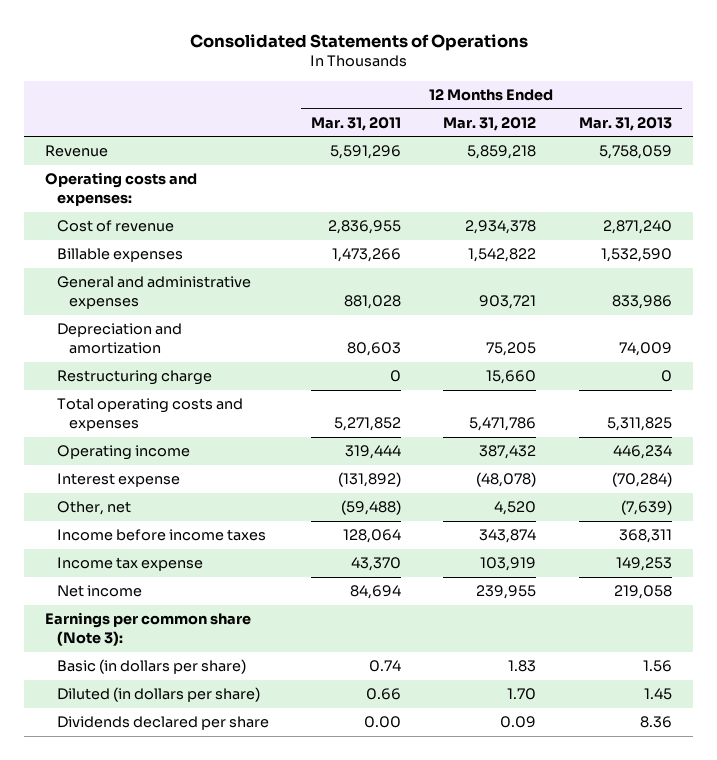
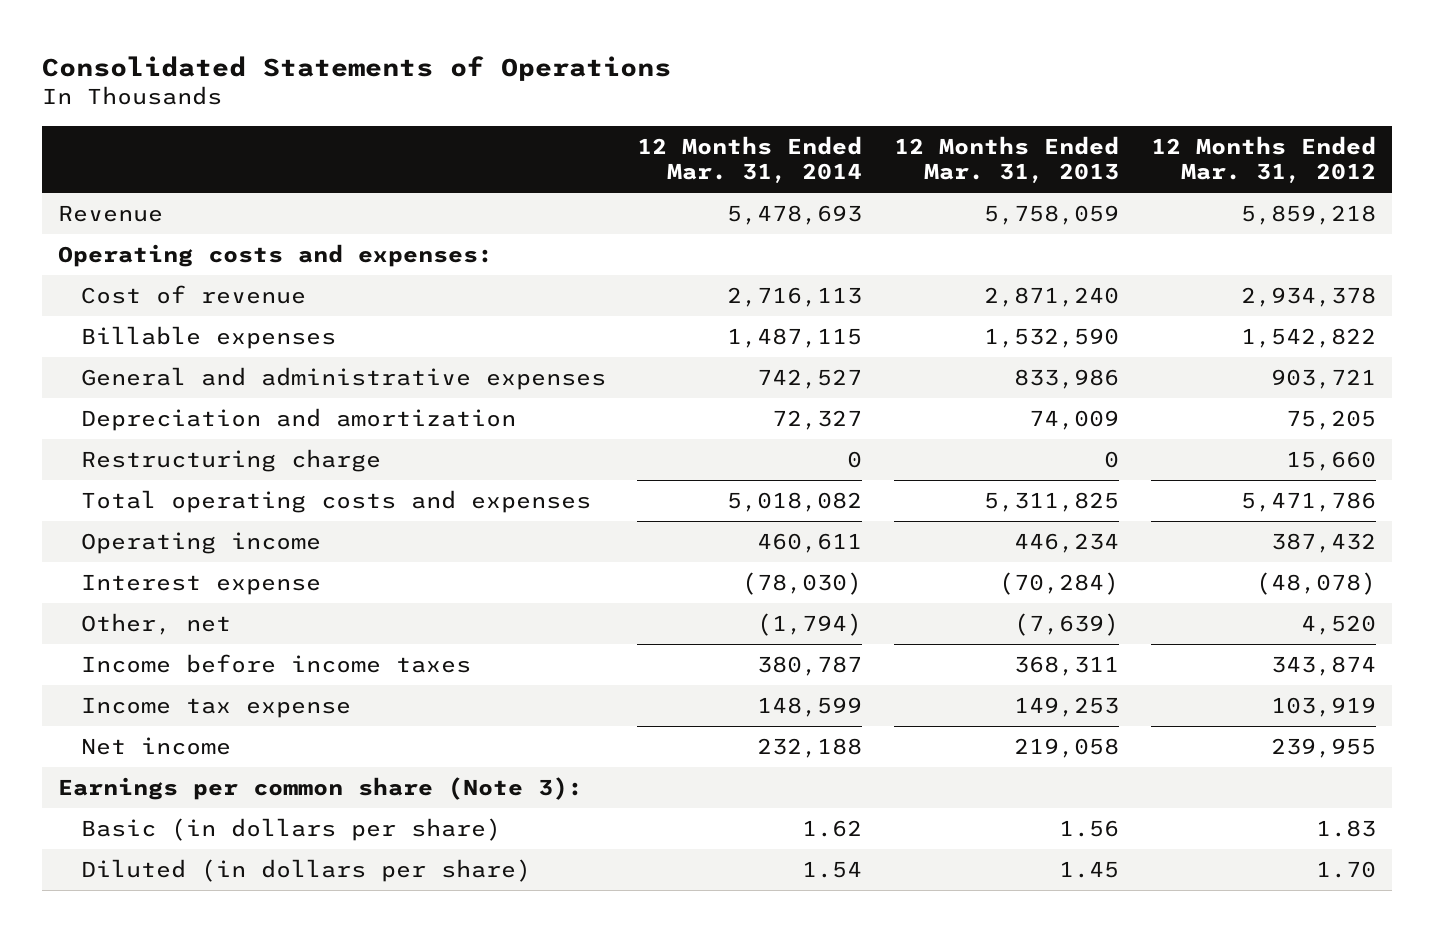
[311,116,402,131] Mar. 31, 2011 -> none
none -> [637,135,863,184] 12 Months Ended Mar. 31, 2014
[57,716,270,731] Dividends declared per share -> none

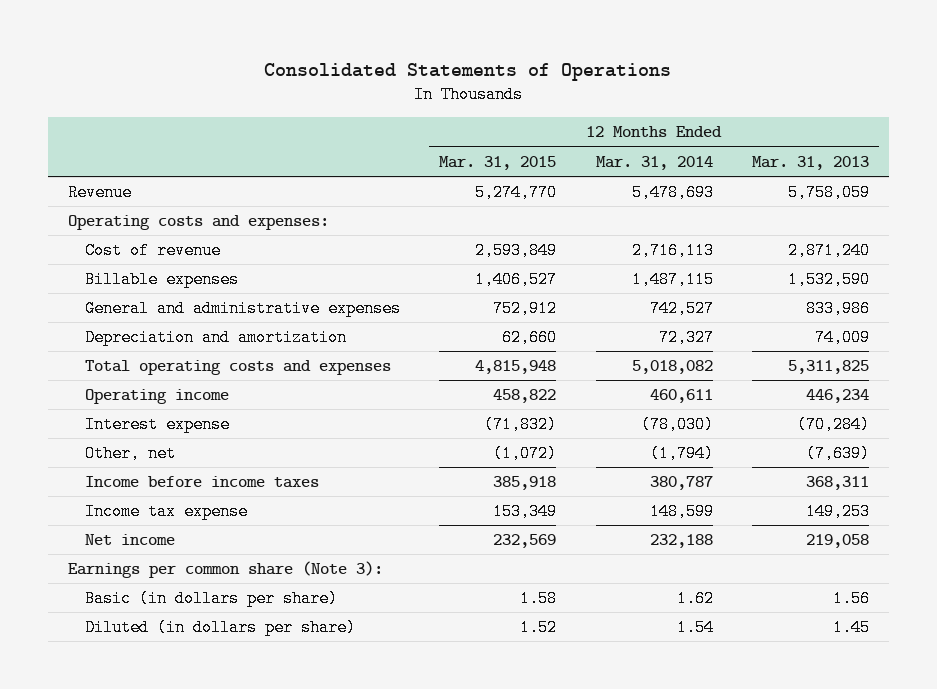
[1150,135,1376,184] 12 Months Ended Mar. 31, 2012 -> none
none -> [439,155,557,170] Mar. 31, 2015
[80,449,381,473] Restructuring charge -> none

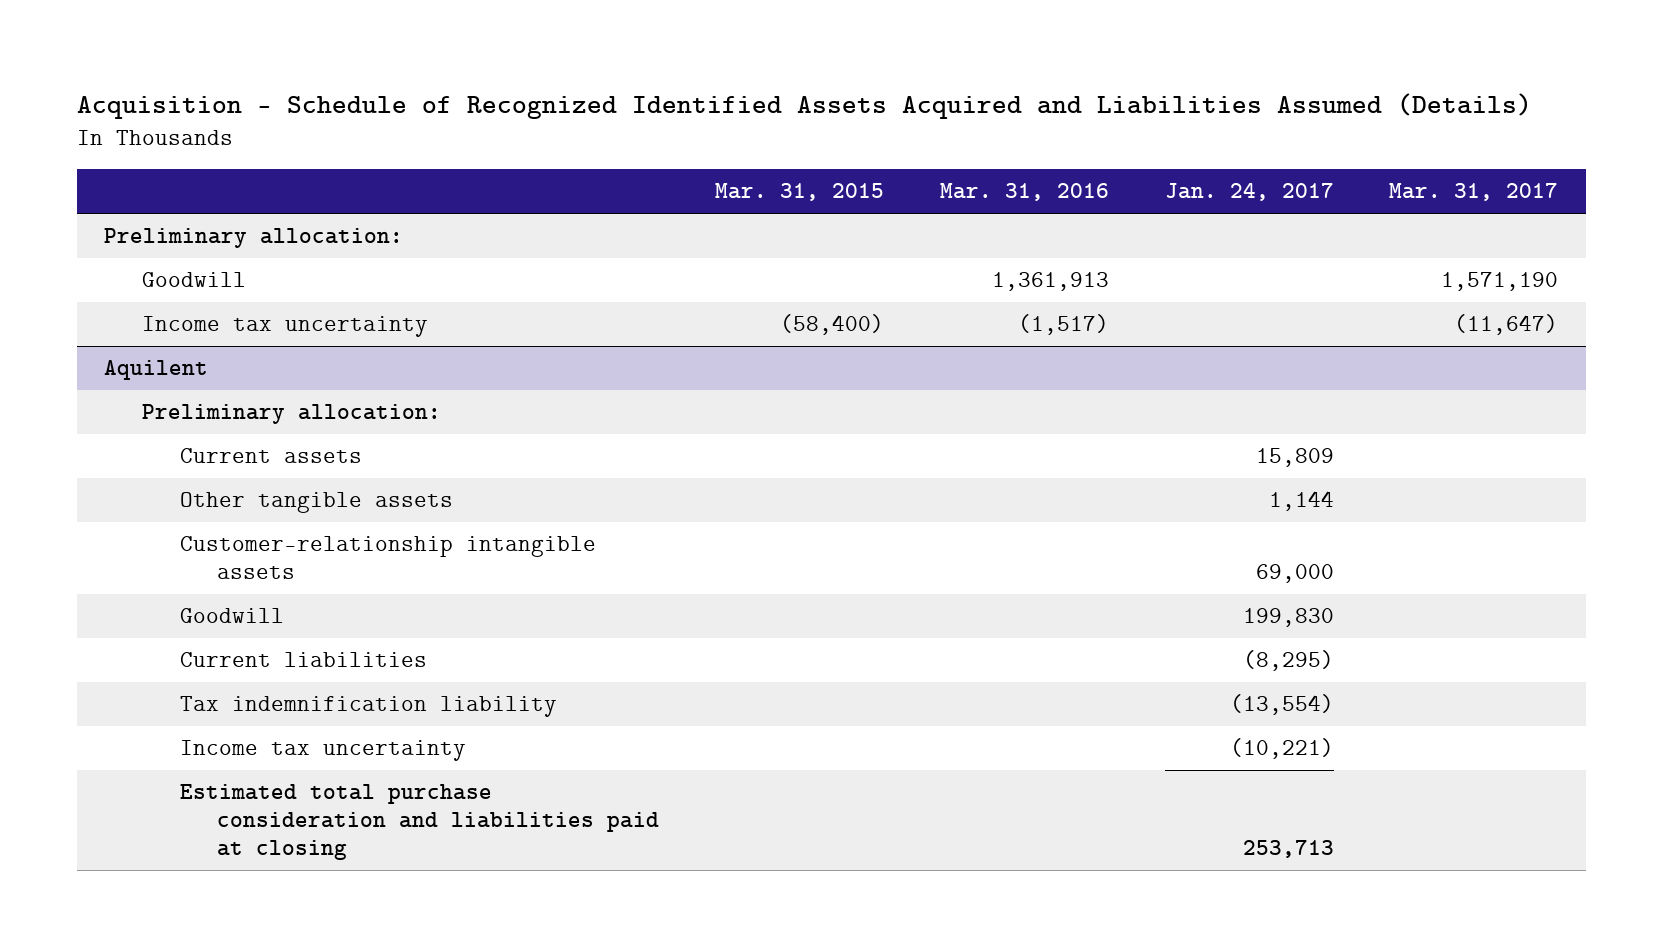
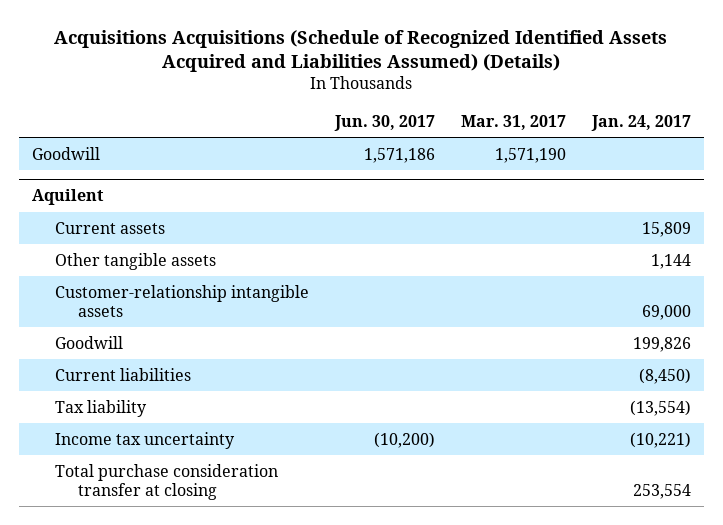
[76,93,1532,120] Acquisition - Schedule of Recognized Identified Assets Acquired and Liabilities Assumed (Details) -> [54,29,668,73] Acquisitions Acquisitions (Schedule of Recognized Identified Assets Acquired and Liabilities Assumed) (Details)
[714,183,884,202] Mar. 31, 2015 -> none
[939,183,1109,202] Mar. 31, 2016 -> none
none -> [333,114,435,131] Jun. 30, 2017
[104,228,404,249] Preliminary allocation: -> none
[141,316,428,338] Income tax uncertainty -> none
[141,404,441,425] Preliminary allocation: -> none
[1242,608,1334,628] 199,830 -> [632,336,691,352] 199,826
[1242,650,1334,672] (8,295) -> [638,367,691,384] (8,450)
[179,696,557,718] Tax indemnification liability -> [54,399,147,417] Tax liability
[179,784,660,860] Estimated total purchase consideration and liabilities paid at closing -> [54,463,278,501] Total purchase consideration transfer at closing
[1242,839,1334,858] 253,713 -> [632,484,691,500] 253,554

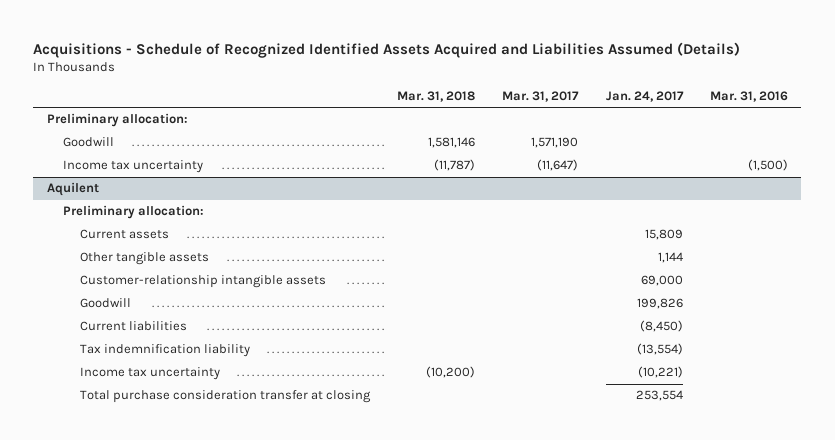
[54,29,668,73] Acquisitions Acquisitions (Schedule of Recognized Identified Assets Acquired and Liabilities Assumed) (Details) -> [33,41,741,58] Acquisitions - Schedule of Recognized Identified Assets Acquired and Liabilities Assumed (Details)
[333,114,435,131] Jun. 30, 2017 -> none
none -> [397,90,476,102] Mar. 31, 2018
none -> [709,90,788,102] Mar. 31, 2016
none -> [46,113,188,128] Preliminary allocation:
none -> [63,160,204,174] Income tax uncertainty
none -> [63,205,205,220] Preliminary allocation:
[54,399,147,417] Tax liability -> [80,344,251,358] Tax indemnification liability

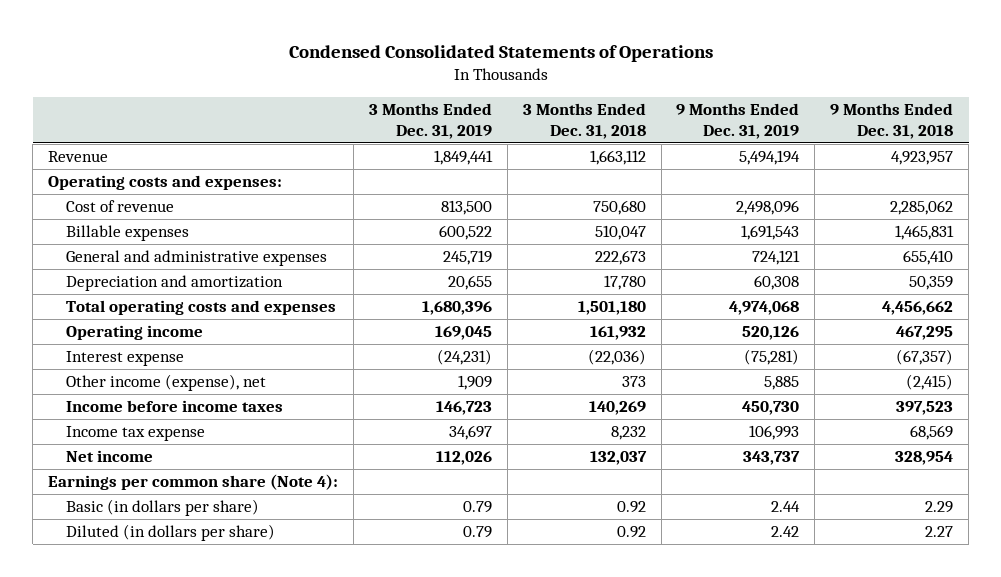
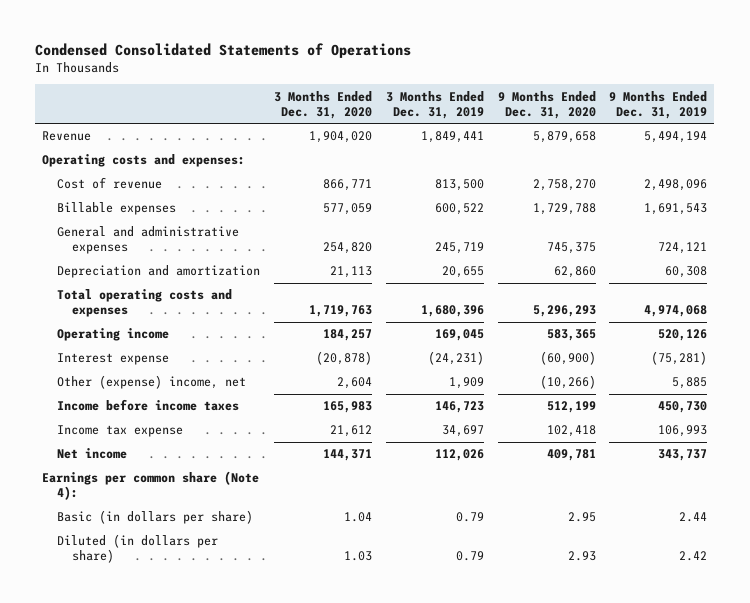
[522,102,646,139] 3 Months Ended Dec. 31, 2018 -> none
[830,102,954,139] 9 Months Ended Dec. 31, 2018 -> none
none -> [274,90,373,119] 3 Months Ended Dec. 31, 2020
none -> [497,90,596,119] 9 Months Ended Dec. 31, 2020
[66,374,267,392] Other income (expense), net -> [57,375,247,390] Other (expense) income, net

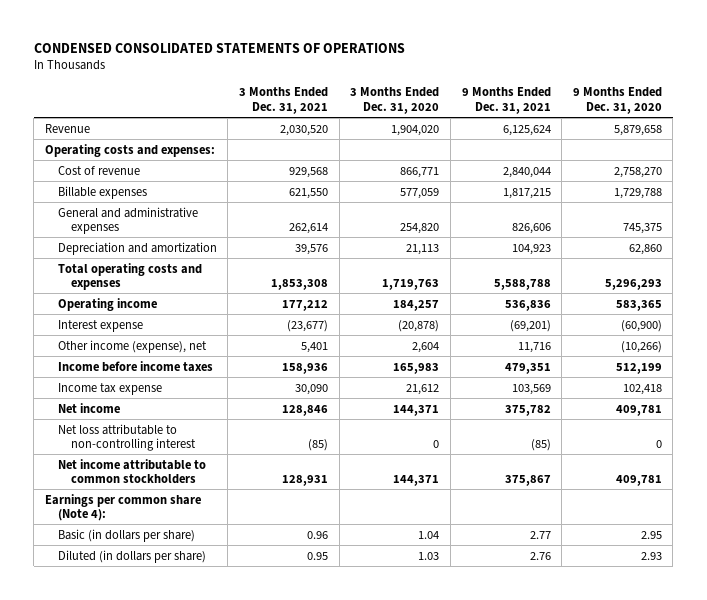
[35,42,412,58] Condensed Consolidated Statements of Operations -> [33,42,405,53] CONDENSED CONSOLIDATED STATEMENTS OF OPERATIONS
[385,90,484,119] 3 Months Ended Dec. 31, 2019 -> none
[609,90,708,119] 9 Months Ended Dec. 31, 2019 -> none
none -> [239,87,329,114] 3 Months Ended Dec. 31, 2021
none -> [461,87,551,114] 9 Months Ended Dec. 31, 2021
[57,375,247,390] Other (expense) income, net -> [57,339,207,353] Other income (expense), net
none -> [57,423,196,452] Net loss attributable to non-controlling interest
none -> [57,458,206,485] Net income attributable to common stockholders

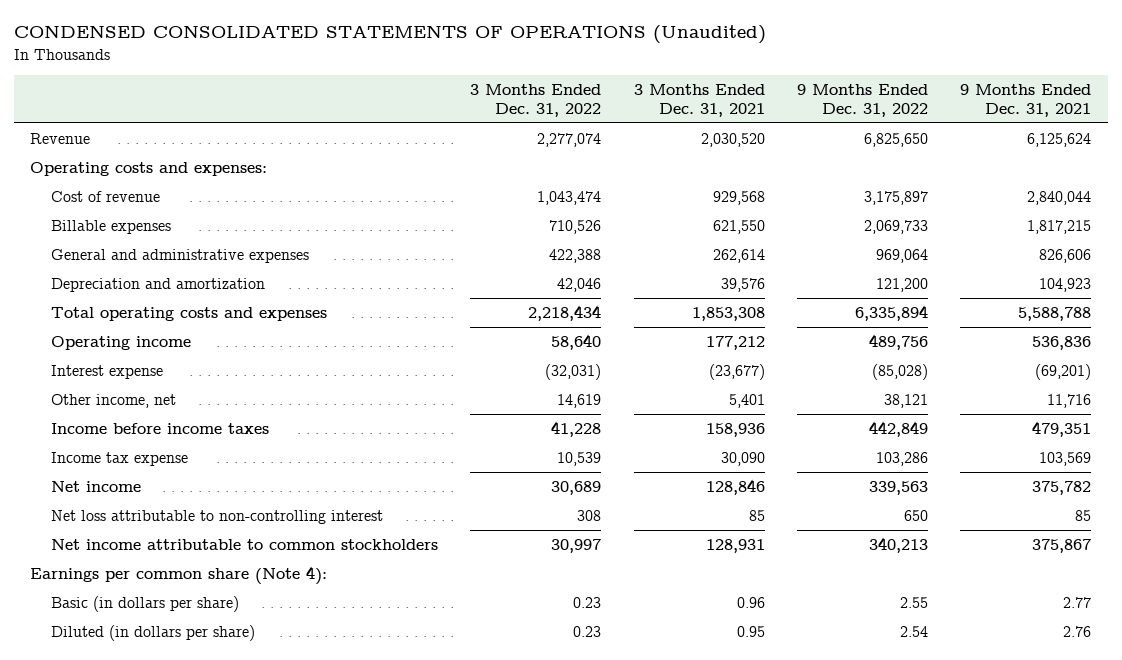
[33,42,405,53] CONDENSED CONSOLIDATED STATEMENTS OF OPERATIONS -> [14,25,767,45] CONDENSED CONSOLIDATED STATEMENTS OF OPERATIONS (Unaudited)
[350,87,440,114] 3 Months Ended Dec. 31, 2020 -> none
[572,87,662,114] 9 Months Ended Dec. 31, 2020 -> none
none -> [470,84,602,117] 3 Months Ended Dec. 31, 2022
none -> [797,84,929,117] 9 Months Ended Dec. 31, 2022
[57,339,207,353] Other income (expense), net -> [50,393,176,408] Other income, net
[308,439,329,452] (85) -> [748,509,765,521] 85
[530,439,551,452] (85) -> [1075,509,1092,521] 85

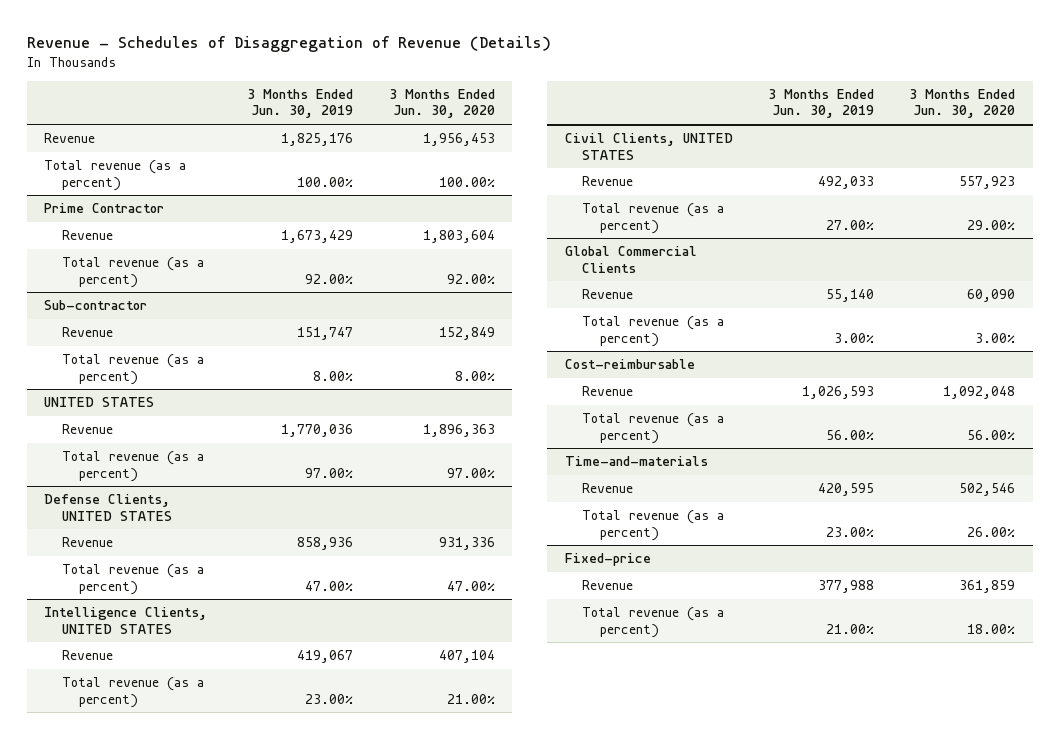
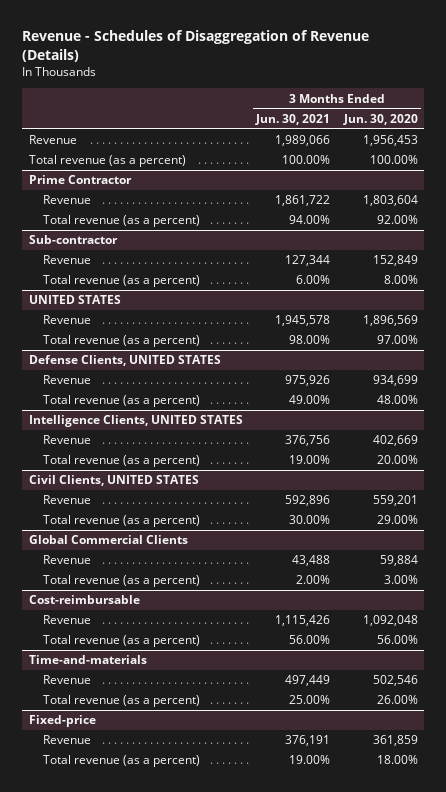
[247,88,354,119] 3 Months Ended Jun. 30, 2019 -> none
none -> [255,114,331,126] Jun. 30, 2021
[422,424,495,438] 1,896,363 -> [362,315,418,327] 1,896,569
[438,537,495,551] 931,336 -> [372,375,418,387] 934,699
[446,580,495,591] 47.00% -> [376,395,418,405] 48.00%
[438,650,495,664] 407,104 -> [372,435,418,447] 402,669
[446,693,495,704] 21.00% -> [376,455,418,465] 20.00%
[959,176,1016,190] 557,923 -> [372,495,418,507] 559,201
[967,289,1016,303] 60,090 -> [379,555,418,567] 59,884

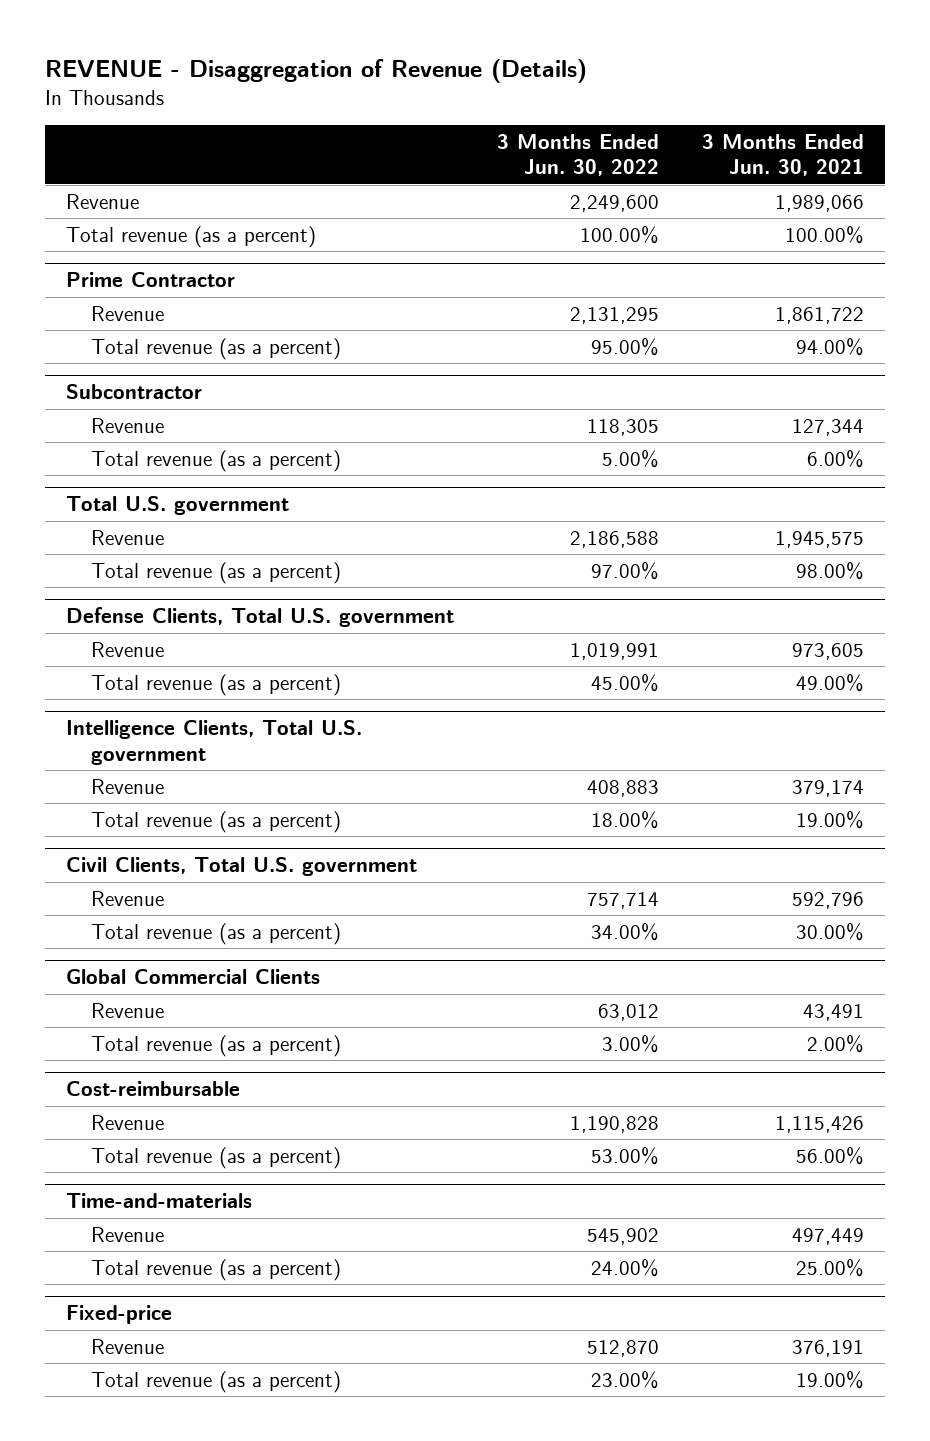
[22,29,370,62] Revenue - Schedules of Disaggregation of Revenue (Details) -> [44,58,587,83] REVENUE - Disaggregation of Revenue (Details)
[342,114,418,126] Jun. 30, 2020 -> none
none -> [497,134,660,177] 3 Months Ended Jun. 30, 2022
[28,235,118,245] Sub-contractor -> [66,384,203,400] Subcontractor
[28,295,121,305] UNITED STATES -> [66,496,290,516] Total U.S. government
[275,315,331,327] 1,945,578 -> [774,530,864,548] 1,945,575
[28,355,221,367] Defense Clients, UNITED STATES -> none
none -> [66,607,455,628] Defense Clients, Total U.S. government
[285,375,331,387] 975,926 -> [791,642,864,660] 973,605
[28,415,243,428] Intelligence Clients, UNITED STATES -> none
none -> [66,720,363,765] Intelligence Clients, Total U.S. government
[285,435,331,447] 376,756 -> [791,779,864,797] 379,174
[28,475,199,487] Civil Clients, UNITED STATES -> none
none -> [66,857,418,877] Civil Clients, Total U.S. government
[285,495,331,507] 592,896 -> [791,891,864,909] 592,796
[292,555,331,567] 43,488 -> [802,1003,864,1021] 43,491

